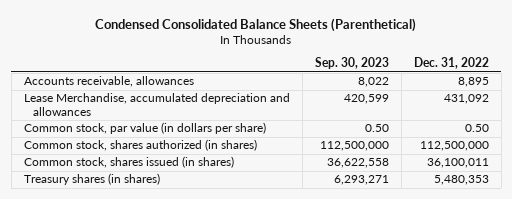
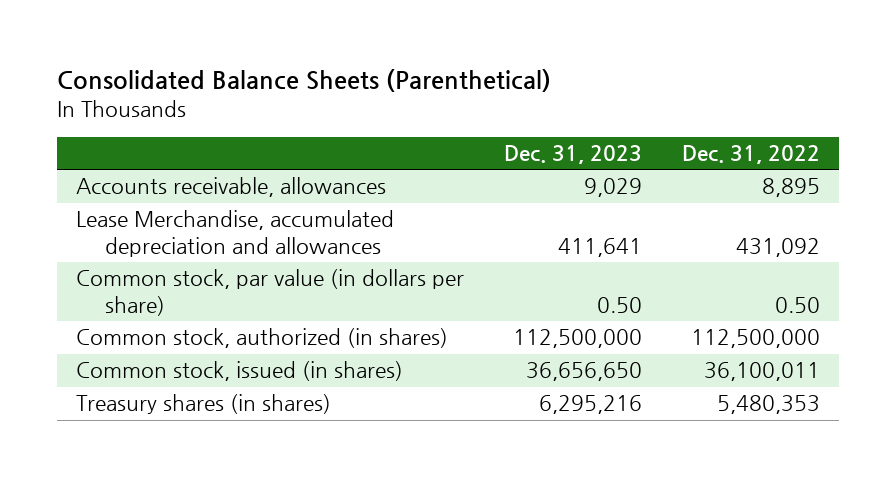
[95,17,417,32] Condensed Consolidated Balance Sheets (Parenthetical) -> [56,69,551,93] Consolidated Balance Sheets (Parenthetical)
[314,57,389,70] Sep. 30, 2023 -> none
none -> [503,145,642,165] Dec. 31, 2023
[23,139,257,152] Common stock, shares authorized (in shares) -> [76,328,449,349] Common stock, authorized (in shares)
[23,156,234,169] Common stock, shares issued (in shares) -> [76,361,404,382] Common stock, issued (in shares)

